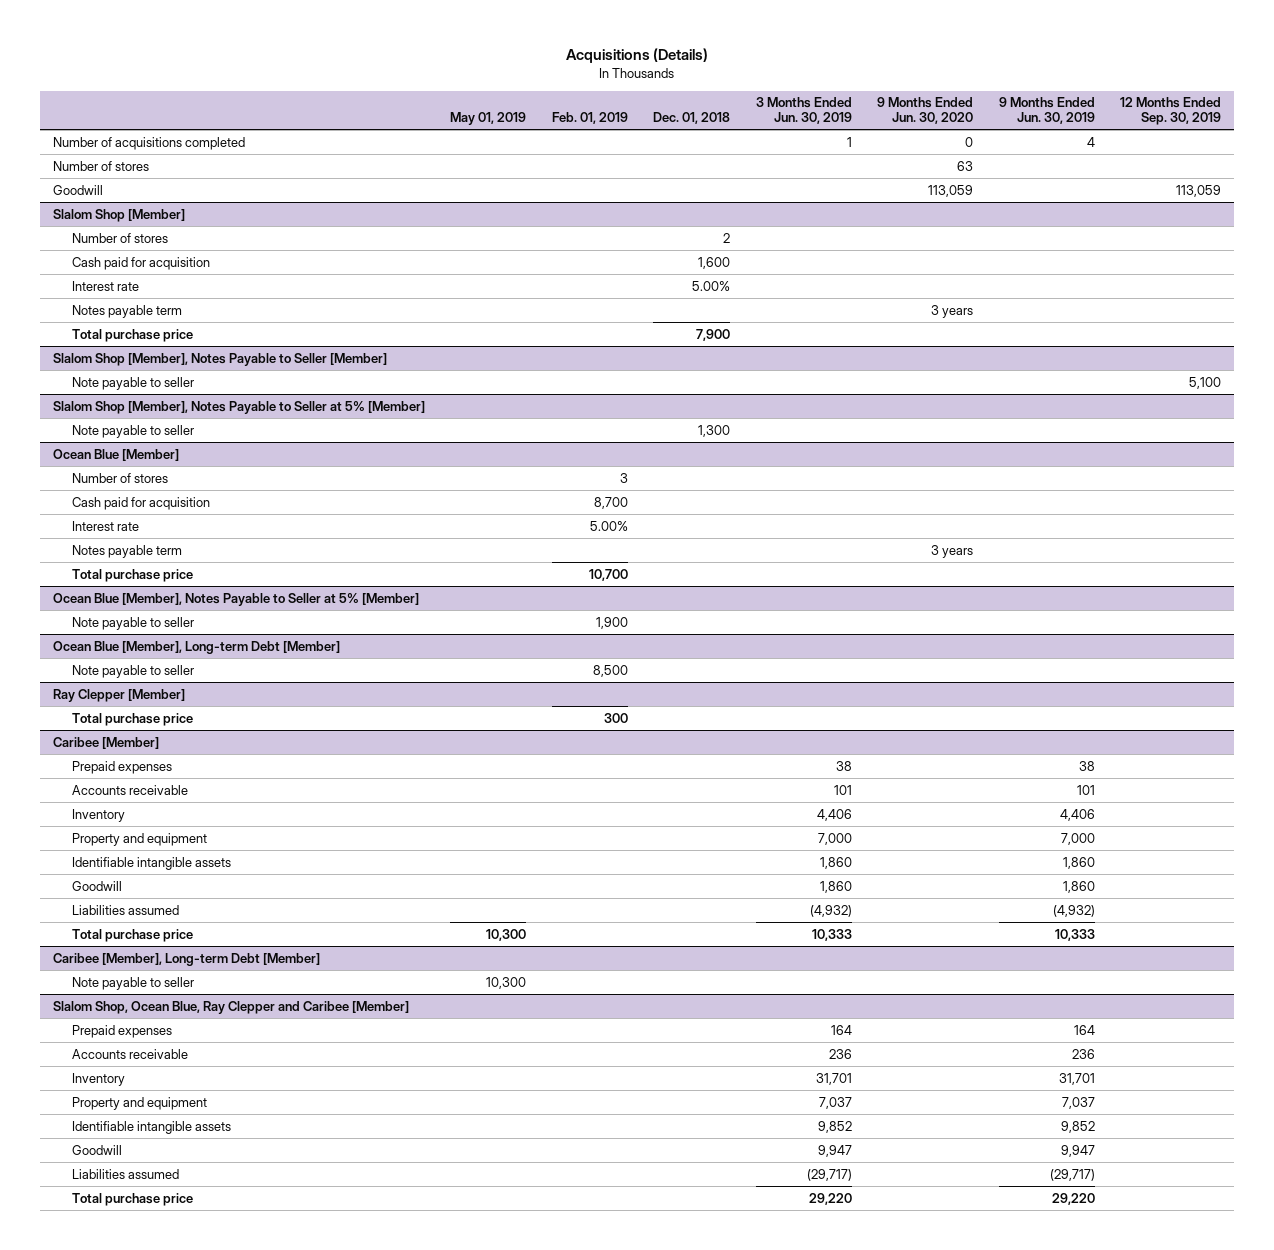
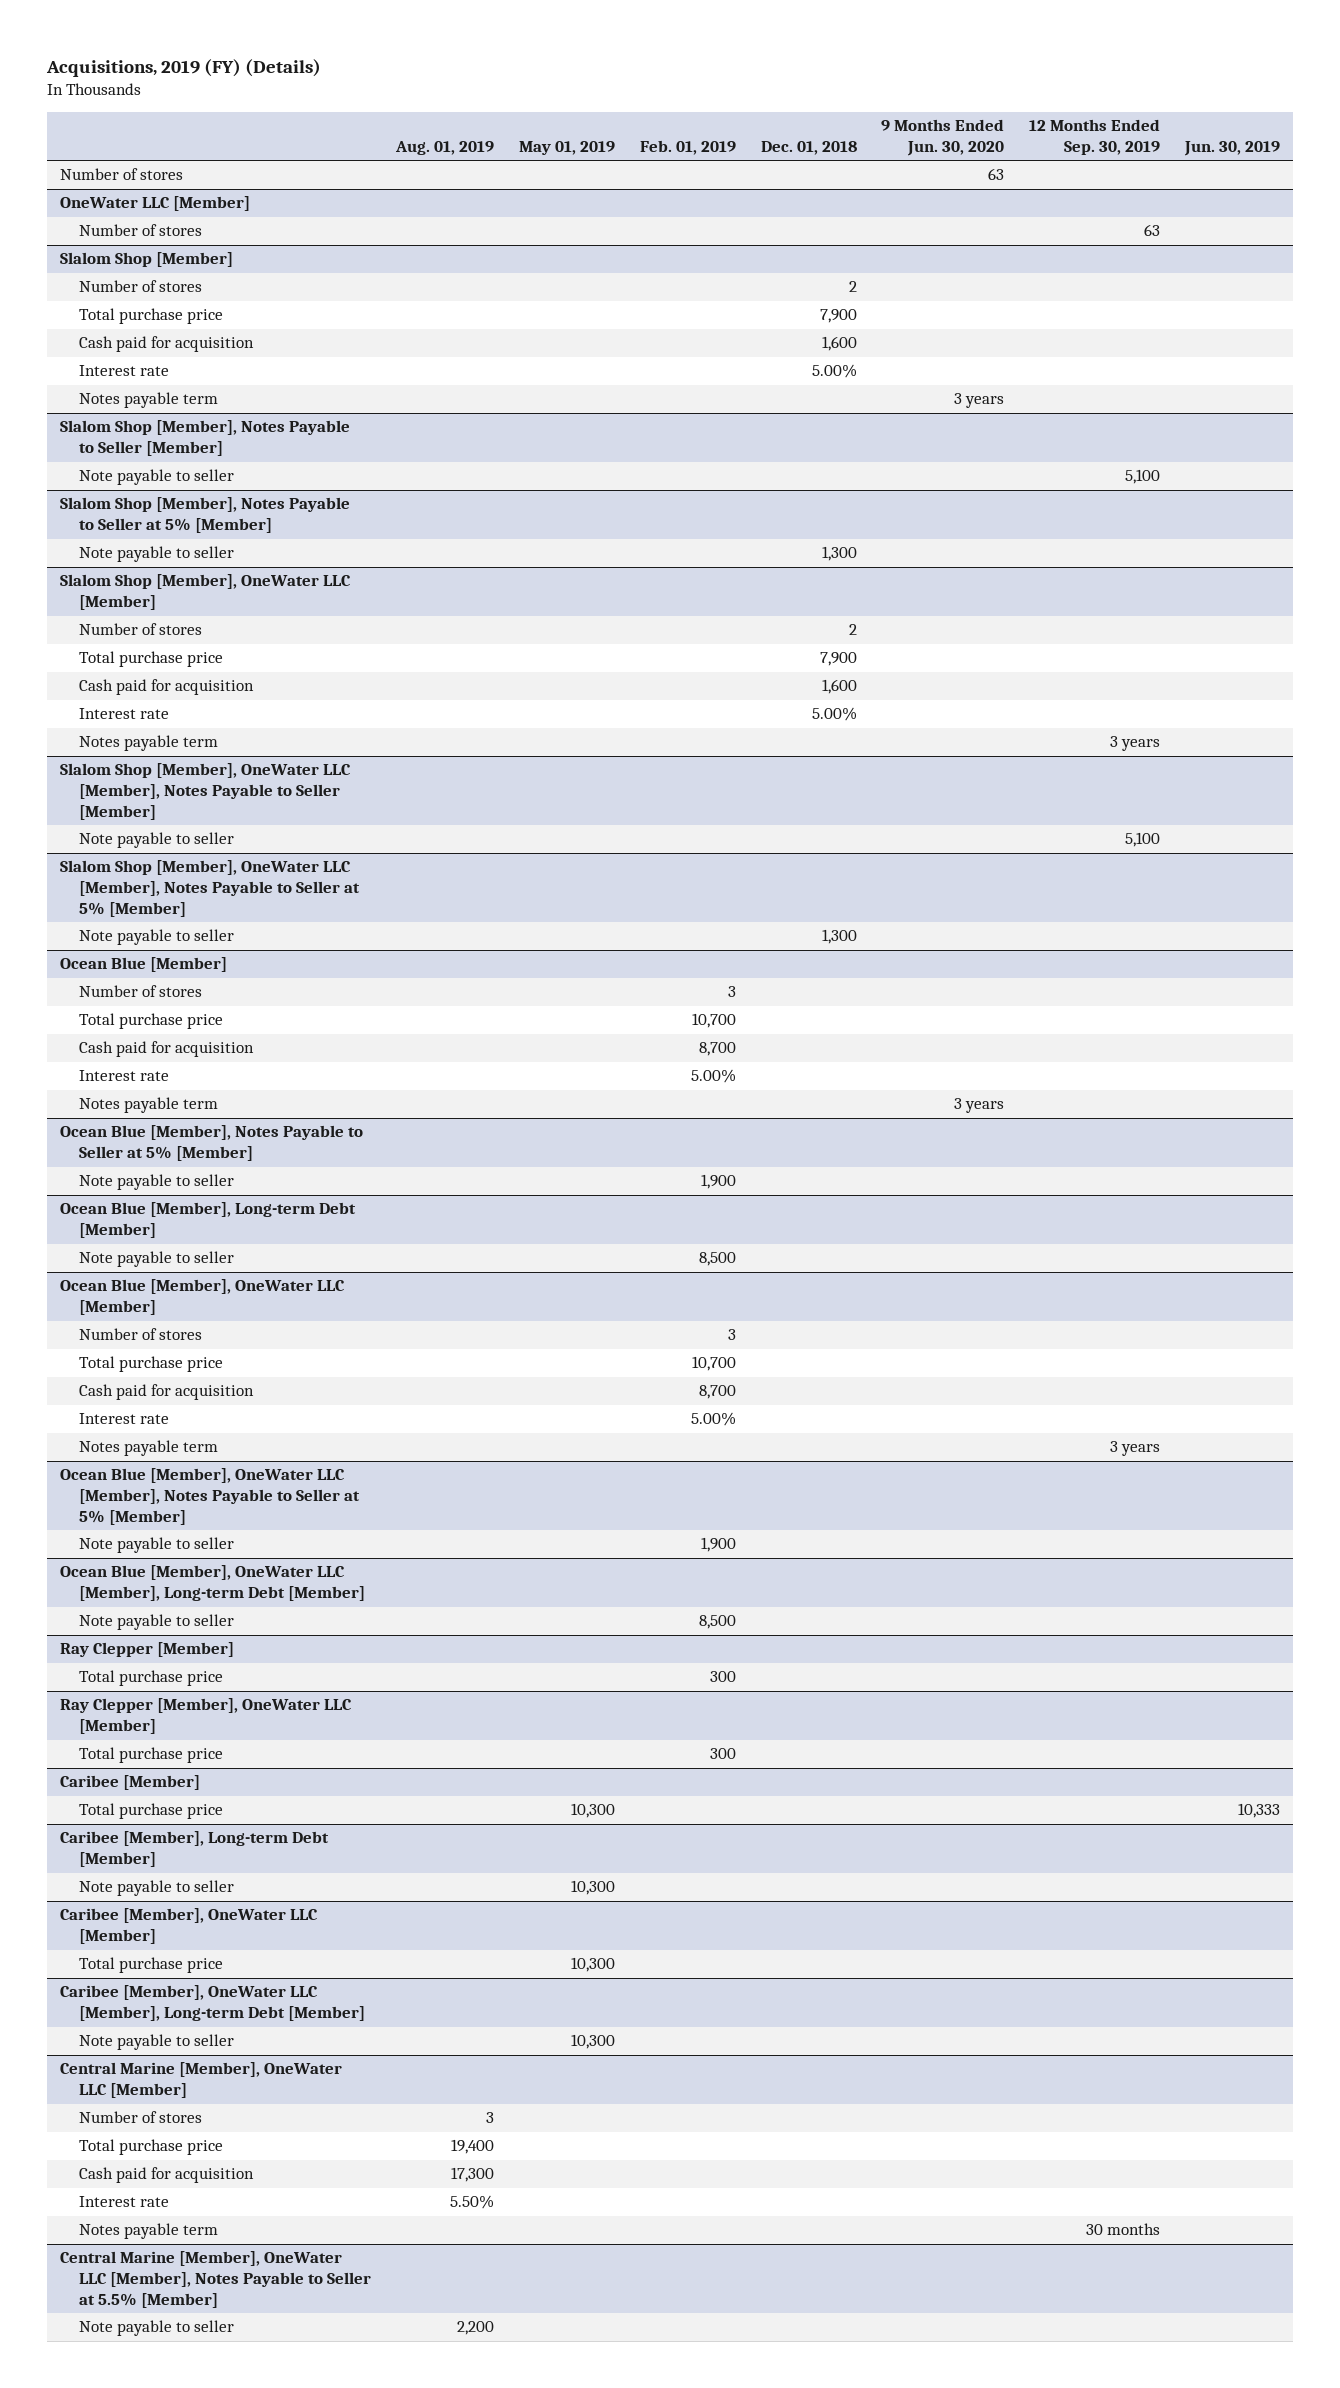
[566,48,709,64] Acquisitions (Details) -> [46,58,322,77] Acquisitions, 2019 (FY) (Details)
[755,97,852,125] 3 Months Ended Jun. 30, 2019 -> none
[998,97,1095,125] 9 Months Ended Jun. 30, 2019 -> none
none -> [394,141,494,156] Aug. 01, 2019
none -> [1184,141,1281,157] Jun. 30, 2019
[52,136,245,150] Number of acquisitions completed -> none
[52,184,103,195] Goodwill -> none
none -> [59,196,250,212] OneWater LLC [Member]
none -> [78,224,202,237] Number of stores
[72,328,194,342] Total purchase price -> [78,308,223,325] Total purchase price
none -> [59,574,351,611] Slalom Shop [Member], OneWater LLC [Member]
none -> [78,623,202,636] Number of stores
none -> [78,651,223,668] Total purchase price
none -> [78,679,254,696] Cash paid for acquisition
none -> [78,708,169,720] Interest rate
none -> [78,735,218,752] Notes payable term
none -> [59,763,351,821] Slalom Shop [Member], OneWater LLC [Member], Notes Payable to Seller [Member]
none -> [78,832,234,849] Note payable to seller
none -> [59,860,360,918] Slalom Shop [Member], OneWater LLC [Member], Notes Payable to Seller at 5% [Member]
none -> [78,929,234,946] Note payable to seller
[72,568,194,582] Total purchase price -> [78,1013,223,1030] Total purchase price
none -> [59,1279,345,1316] Ocean Blue [Member], OneWater LLC [Member]
none -> [78,1328,202,1341] Number of stores
none -> [78,1356,223,1373] Total purchase price
none -> [78,1384,254,1401] Cash paid for acquisition
none -> [78,1413,169,1425] Interest rate
none -> [78,1440,218,1457] Notes payable term
none -> [59,1468,360,1526] Ocean Blue [Member], OneWater LLC [Member], Notes Payable to Seller at 5% [Member]
none -> [78,1537,234,1554] Note payable to seller
none -> [59,1565,365,1602] Ocean Blue [Member], OneWater LLC [Member], Long-term Debt [Member]
none -> [78,1614,234,1631] Note payable to seller
none -> [59,1698,352,1735] Ray Clepper [Member], OneWater LLC [Member]
none -> [78,1747,223,1764] Total purchase price
[72,760,173,774] Prepaid expenses -> none
[72,784,189,795] Accounts receivable -> none
[72,808,126,822] Inventory -> none
[72,832,208,846] Property and equipment -> none
[72,856,232,870] Identifiable intangible assets -> none
[72,880,123,891] Goodwill -> none
[72,904,180,915] Liabilities assumed -> none
[52,1000,409,1014] Slalom Shop, Ocean Blue, Ray Clepper and Caribee [Member] -> none
[72,1024,173,1038] Prepaid expenses -> none
[72,1048,189,1059] Accounts receivable -> none
[72,1072,126,1086] Inventory -> none
[72,1096,208,1110] Property and equipment -> none
[72,1120,232,1134] Identifiable intangible assets -> none
[72,1144,123,1155] Goodwill -> none
[72,1168,180,1179] Liabilities assumed -> none
[72,1192,194,1206] Total purchase price -> none
none -> [59,1908,318,1945] Caribee [Member], OneWater LLC [Member]
none -> [78,1957,223,1974] Total purchase price
none -> [59,1985,365,2022] Caribee [Member], OneWater LLC [Member], Long-term Debt [Member]
none -> [78,2034,234,2051] Note payable to seller
none -> [59,2062,342,2099] Central Marine [Member], OneWater LLC [Member]
none -> [78,2111,202,2124] Number of stores
none -> [78,2139,223,2156] Total purchase price
none -> [78,2167,254,2184] Cash paid for acquisition
none -> [78,2196,169,2208] Interest rate
none -> [78,2223,218,2240] Notes payable term
none -> [59,2251,371,2309] Central Marine [Member], OneWater LLC [Member], Notes Payable to Seller at 5.5% [Member]
none -> [78,2320,234,2337] Note payable to seller

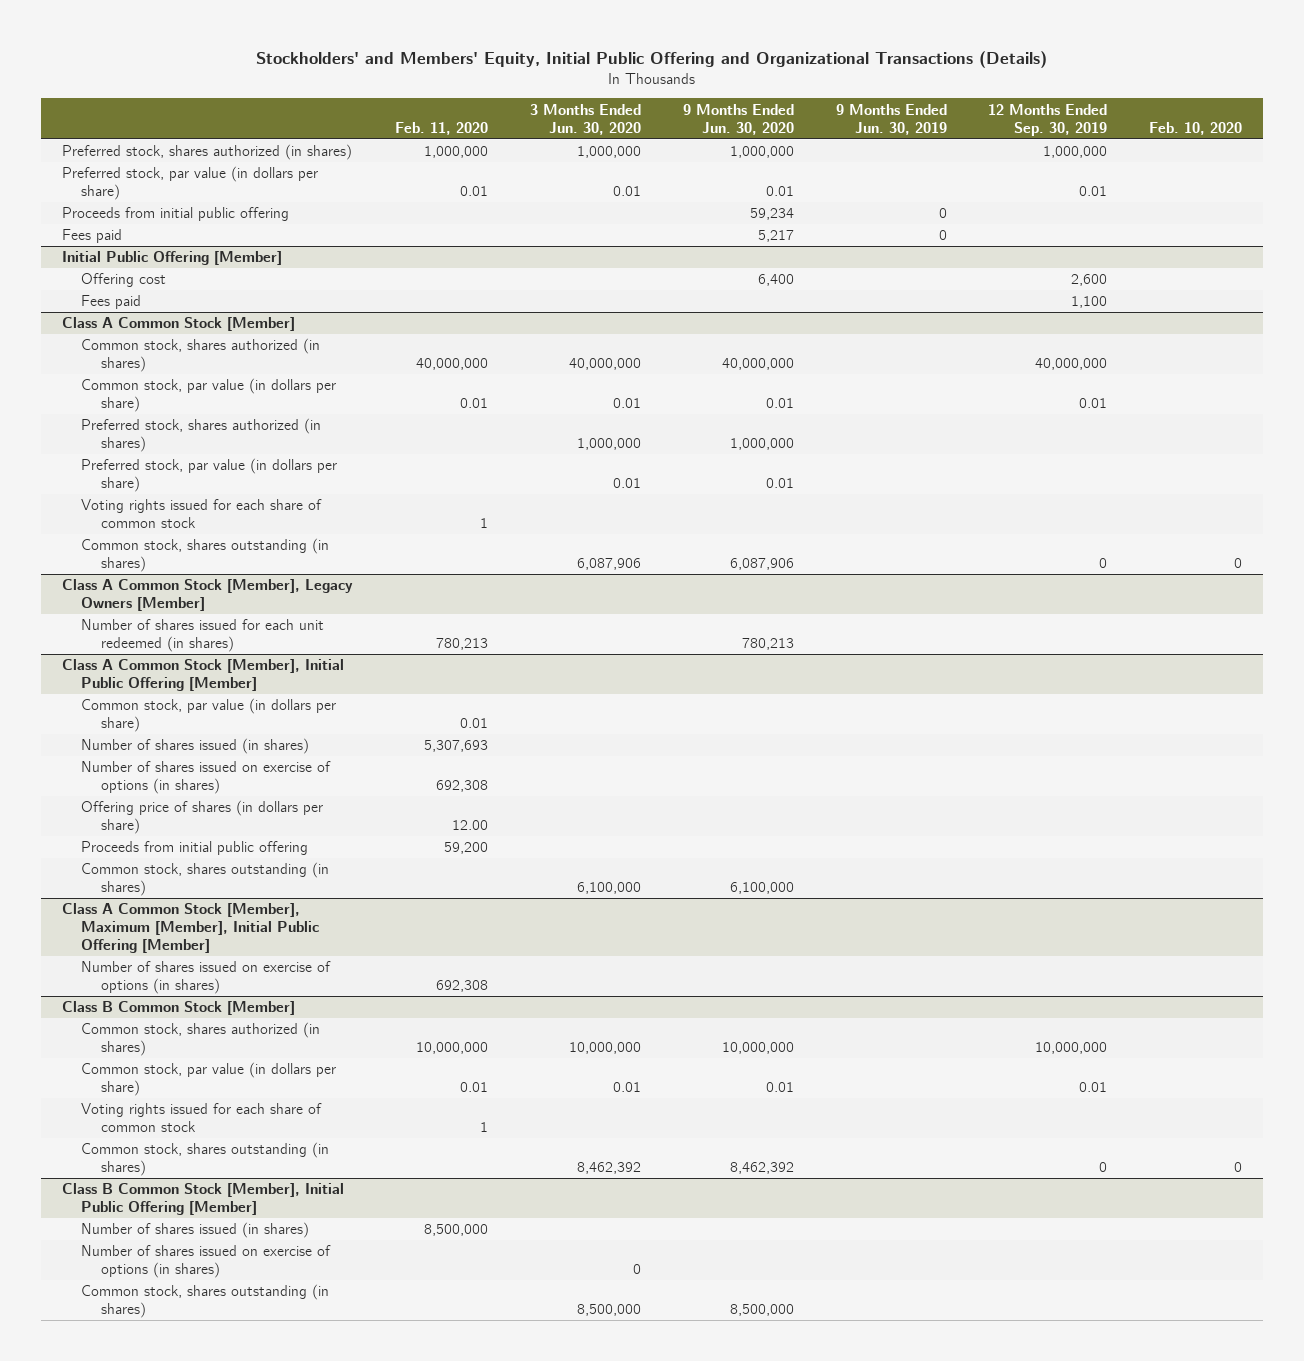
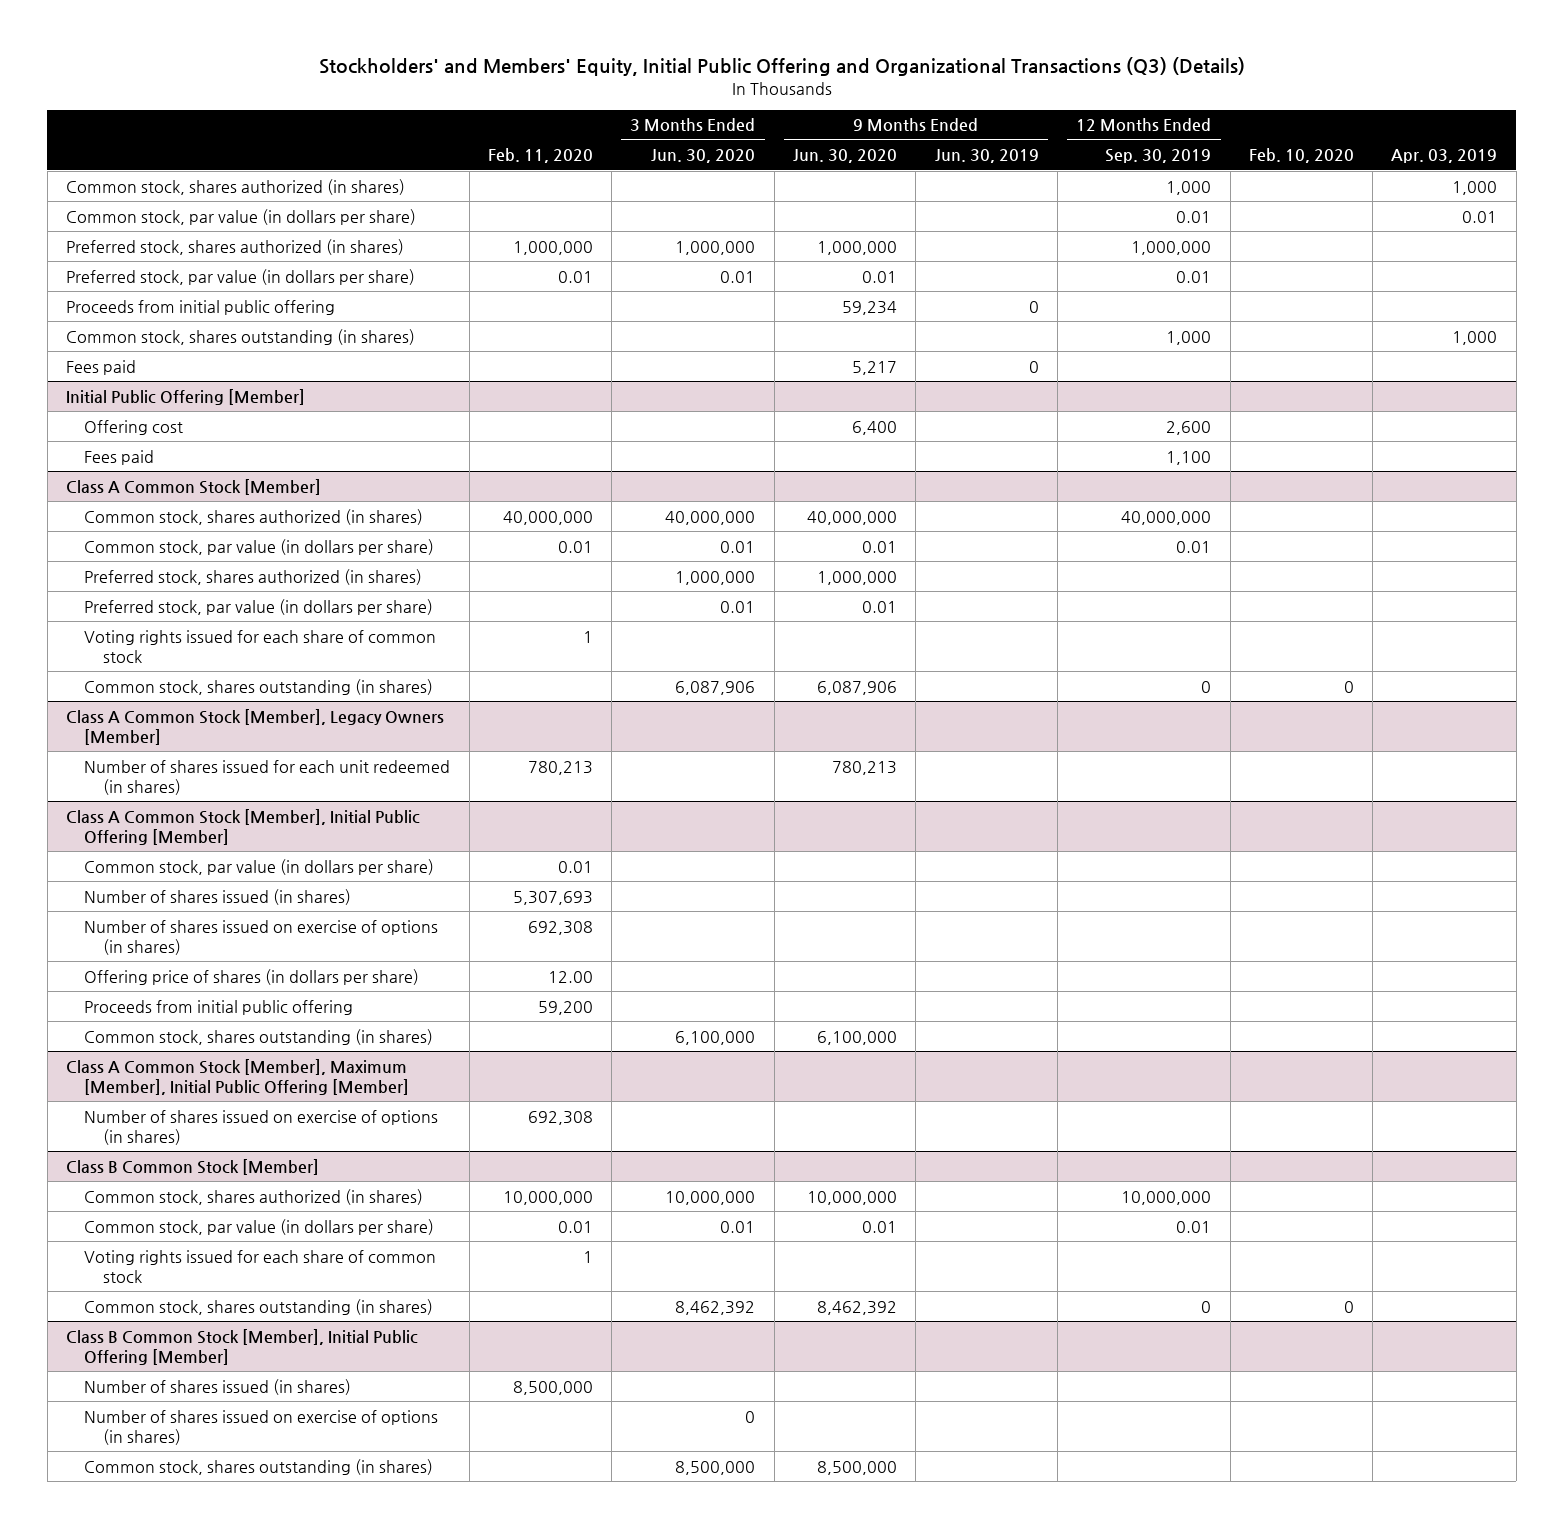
[256,50,1048,68] Stockholders' and Members' Equity, Initial Public Offering and Organizational Transactions (Details) -> [318,57,1245,77] Stockholders' and Members' Equity, Initial Public Offering and Organizational Transactions (Q3) (Details)
none -> [1391,149,1498,164] Apr. 03, 2019
none -> [65,178,405,195] Common stock, shares authorized (in shares)
none -> [65,208,416,225] Common stock, par value (in dollars per share)
none -> [65,328,415,345] Common stock, shares outstanding (in shares)

